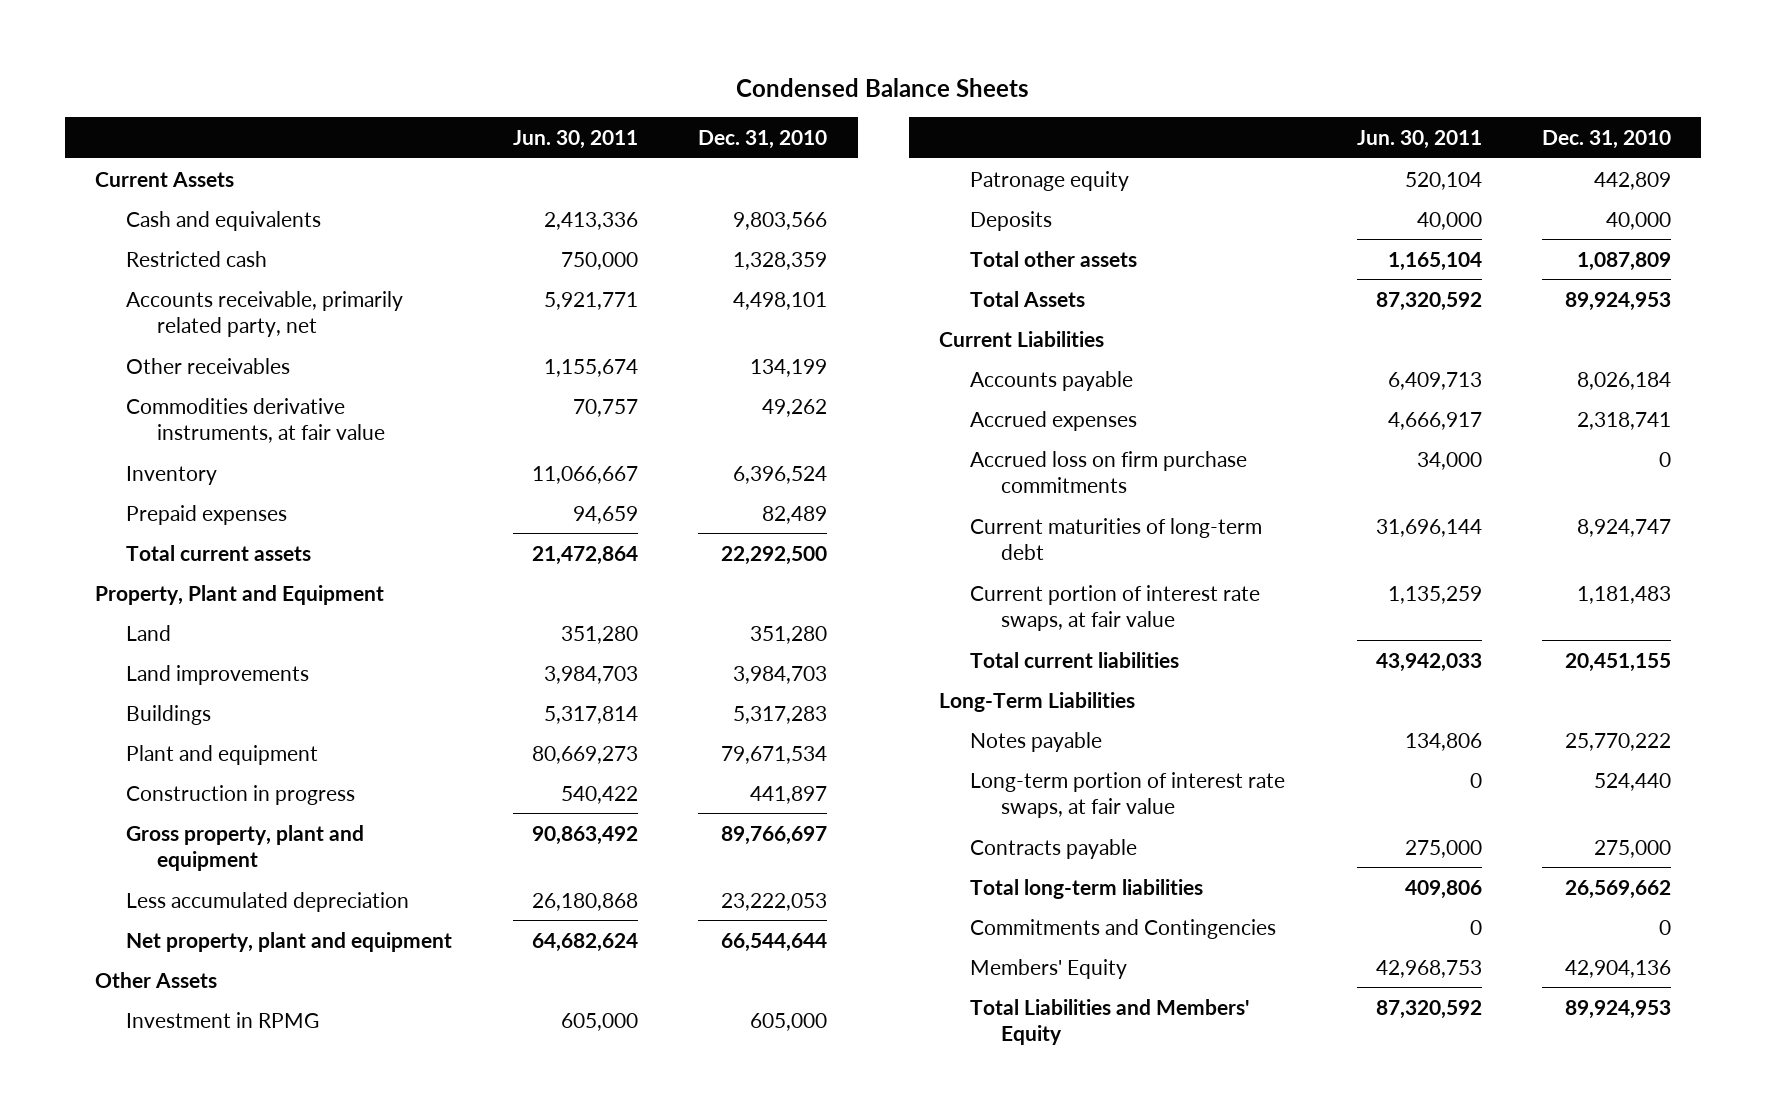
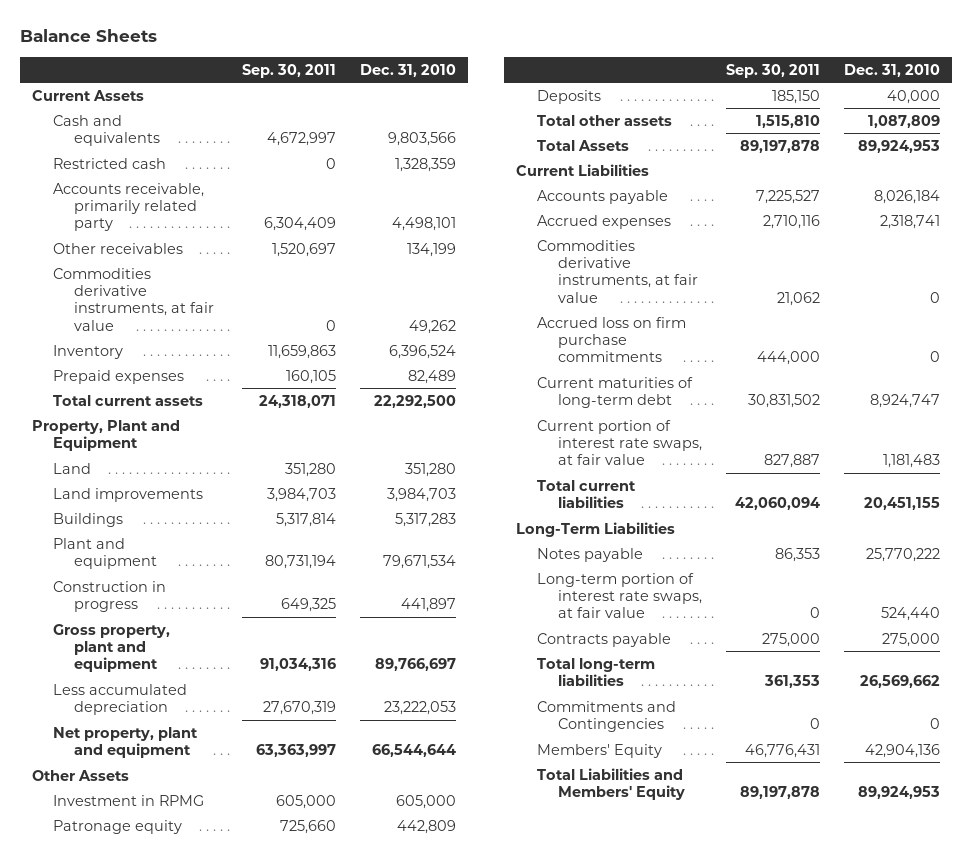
[736,77,1030,97] Condensed Balance Sheets -> [19,29,157,43] Balance Sheets
[512,130,638,150] Jun. 30, 2011 -> none
none -> [241,63,336,78] Sep. 30, 2011
[126,290,404,337] Accounts receivable, primarily related party, net -> [52,182,204,232] Accounts receivable, primarily related party
none -> [537,239,699,303] Commodities derivative instruments, at fair value

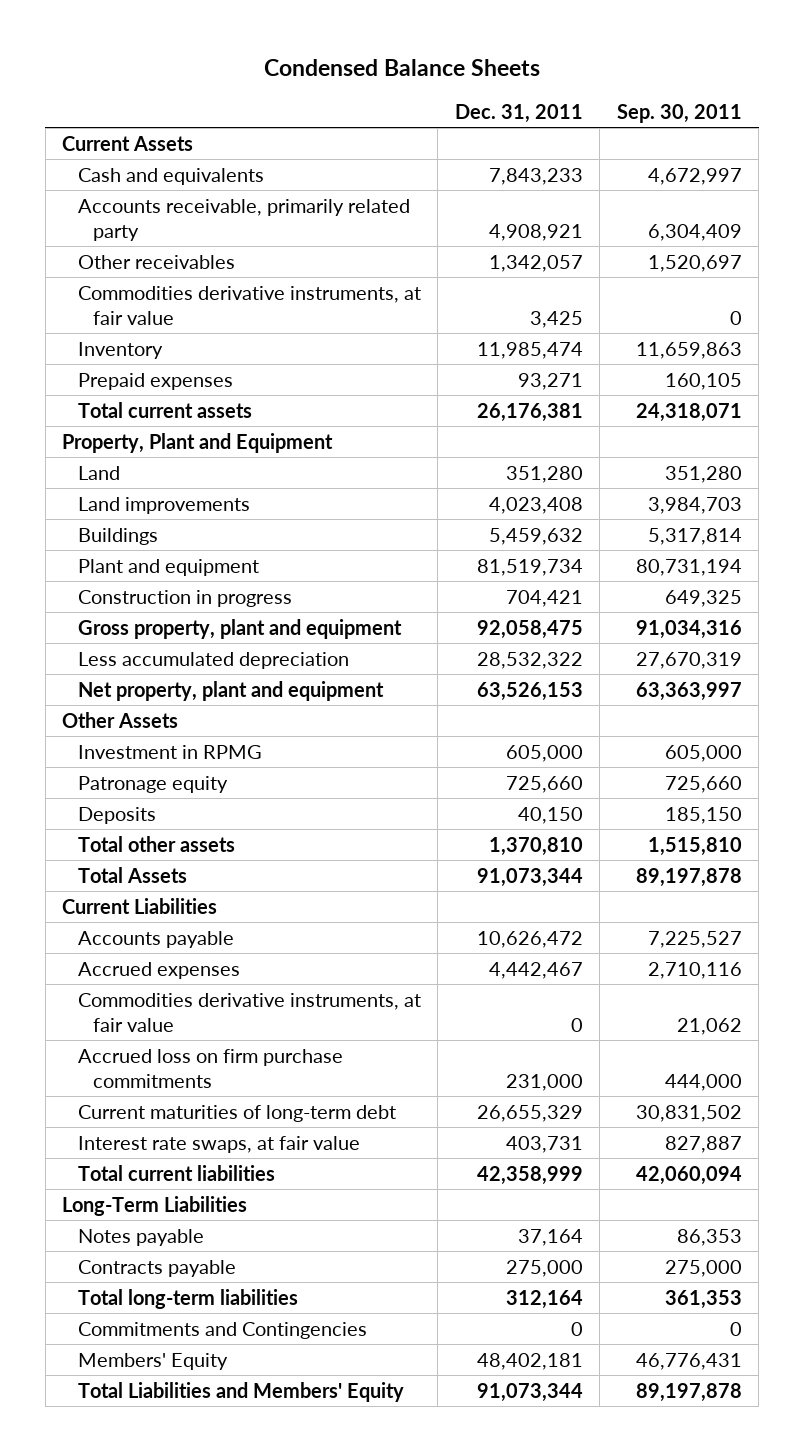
[19,29,157,43] Balance Sheets -> [264,59,541,77] Condensed Balance Sheets
[359,63,456,77] Dec. 31, 2010 -> none
none -> [454,103,583,123] Dec. 31, 2011
[52,157,166,169] Restricted cash -> none
[537,419,703,466] Current portion of interest rate swaps, at fair value -> [77,1135,360,1153] Interest rate swaps, at fair value
[537,572,703,619] Long-term portion of interest rate swaps, at fair value -> none

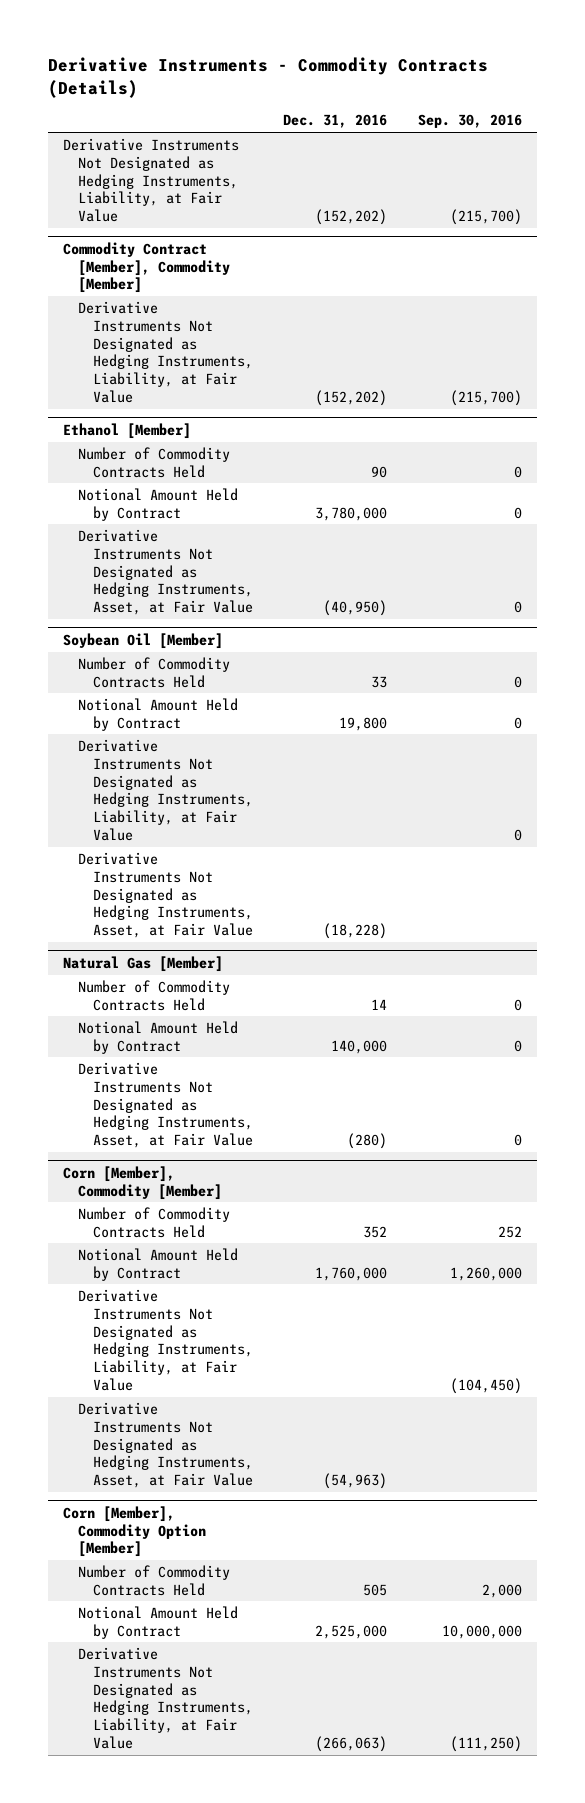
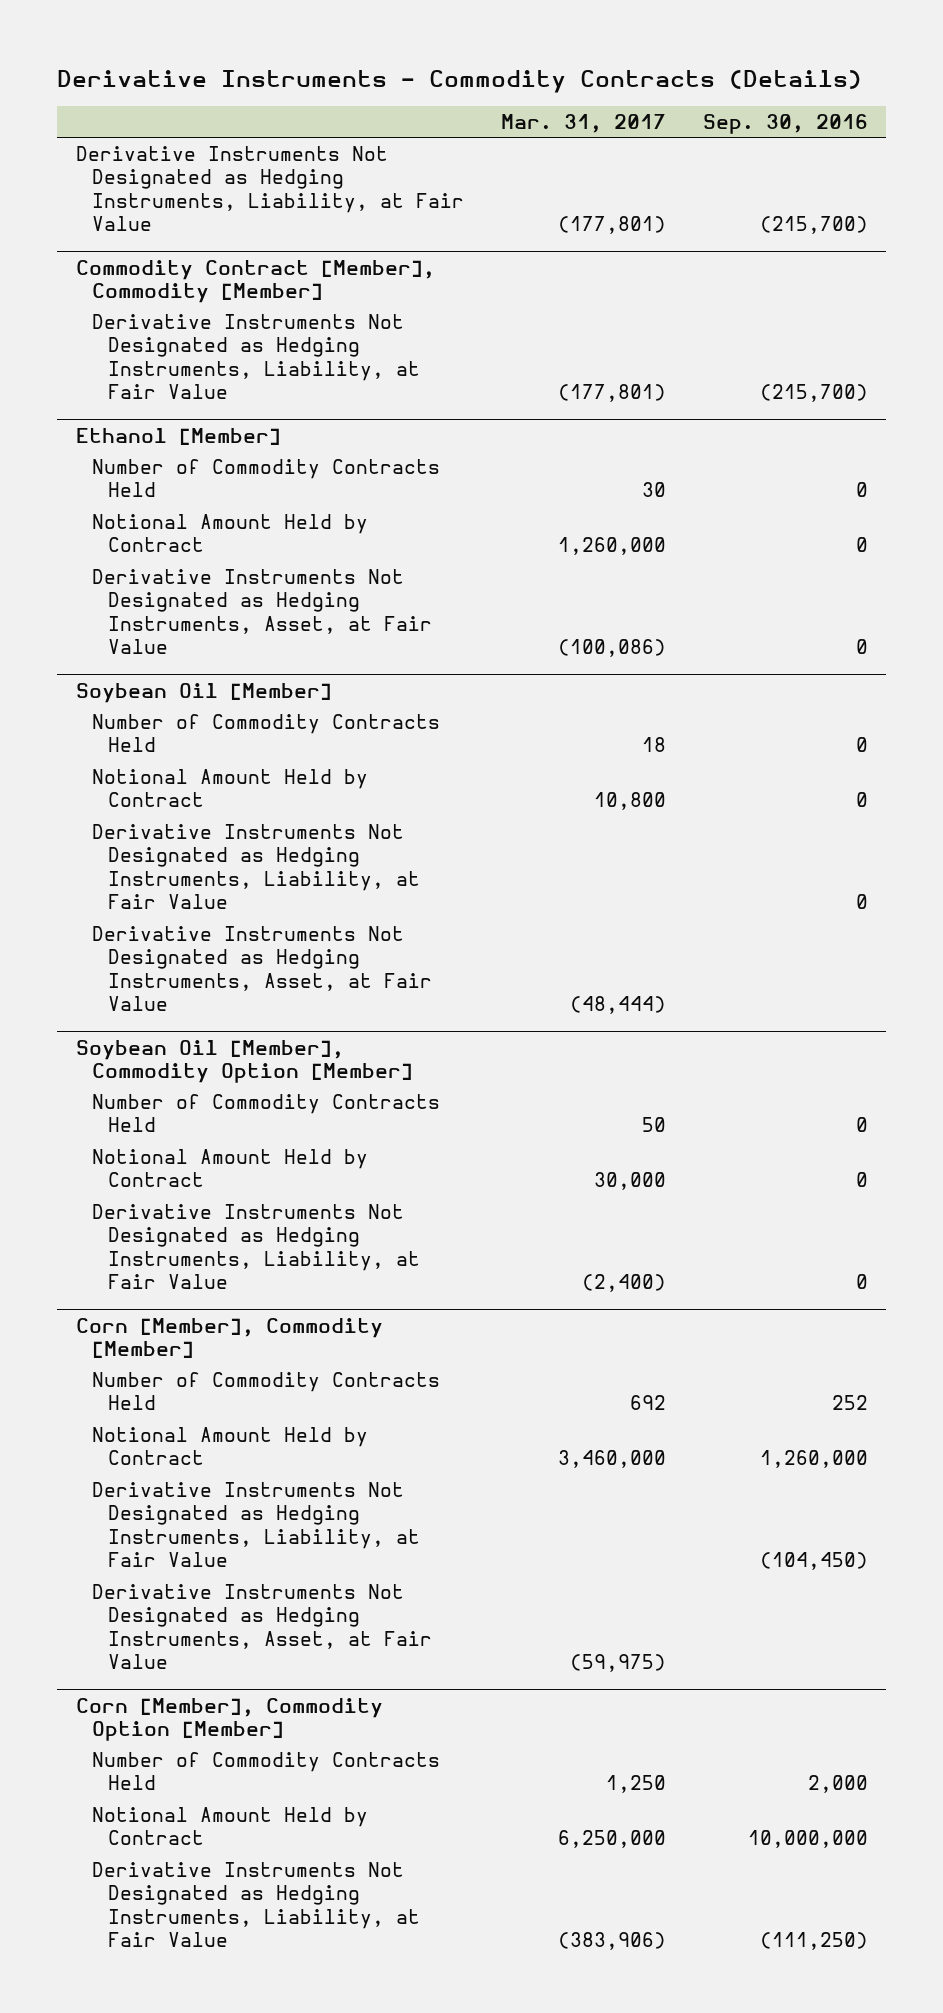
[283,114,388,129] Dec. 31, 2016 -> none
none -> [500,114,666,134] Mar. 31, 2017
[63,955,224,972] Natural Gas [Member] -> none
none -> [75,1039,413,1084] Soybean Oil [Member], Commodity Option [Member]
[78,1061,253,1149] Derivative Instruments Not Designated as Hedging Instruments, Asset, at Fair Value -> [91,1203,420,1290] Derivative Instruments Not Designated as Hedging Instruments, Liability, at Fair Value

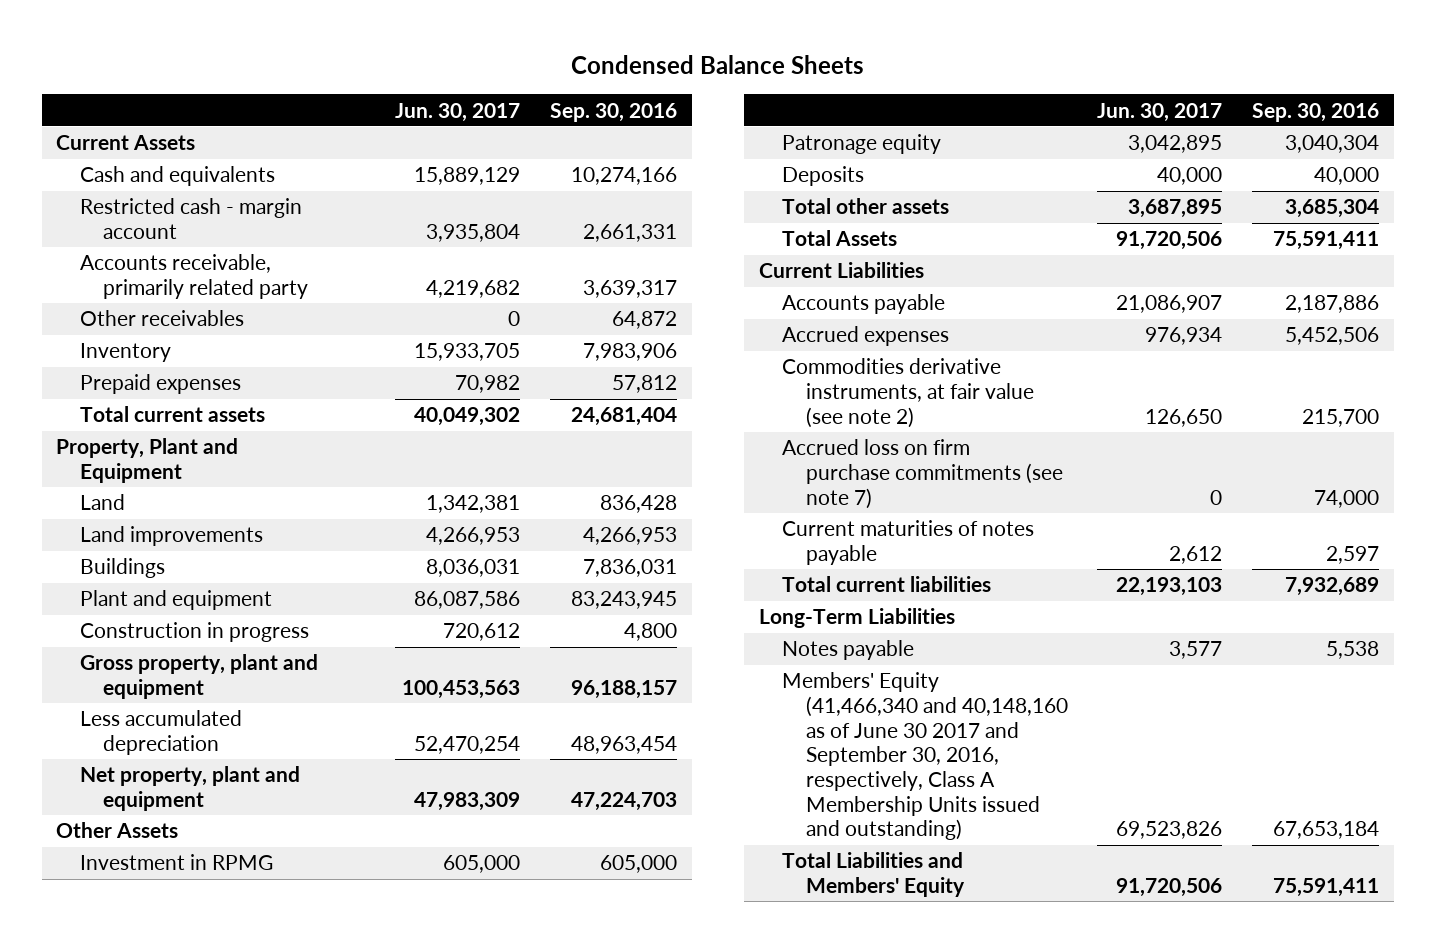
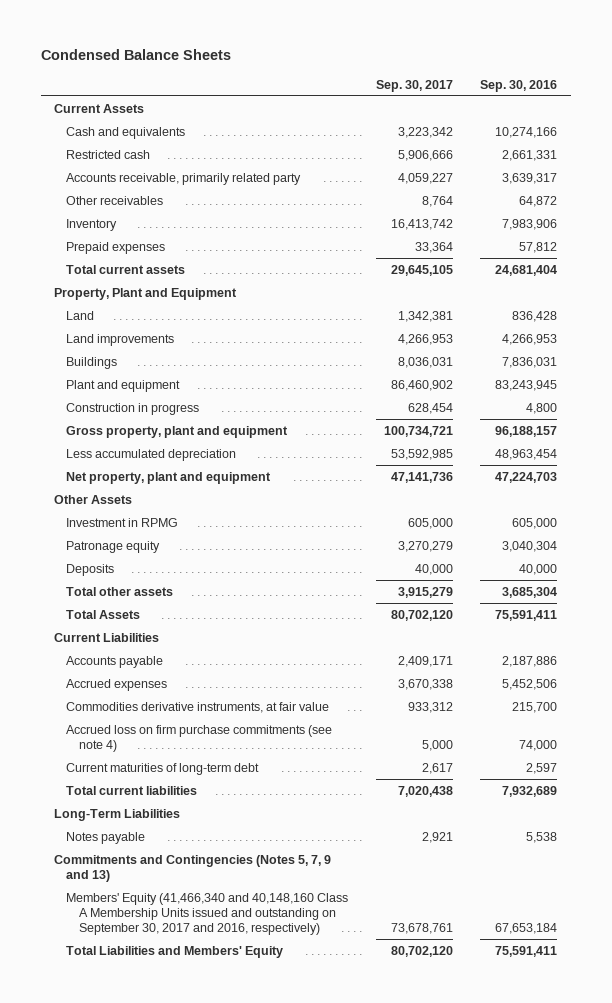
[395,102,521,122] Jun. 30, 2017 -> none
none -> [375,79,453,92] Sep. 30, 2017
[79,198,302,239] Restricted cash - margin account -> [66,149,151,159] Restricted cash
[782,358,1034,428] Commodities derivative instruments, at fair value (see note 2) -> [66,701,330,713] Commodities derivative instruments, at fair value
[782,439,1063,509] Accrued loss on firm purchase commitments (see note 7) -> [66,724,333,752] Accrued loss on firm purchase commitments (see note 4)
[782,520,1035,565] Current maturities of notes payable -> [66,762,260,775] Current maturities of long-term debt
none -> [54,854,332,882] Commitments and Contingencies (Notes 5, 7, 9 and 13)
[782,672,1068,841] Members' Equity (41,466,340 and 40,148,160 as of June 30 2017 and September 30, 2016, respectively, Class A Membership Units issued and outstanding) -> [66,892,349,935] Members' Equity (41,466,340 and 40,148,160 Class A Membership Units issued and outstanding on September 30, 2017 and 2016, respectively)

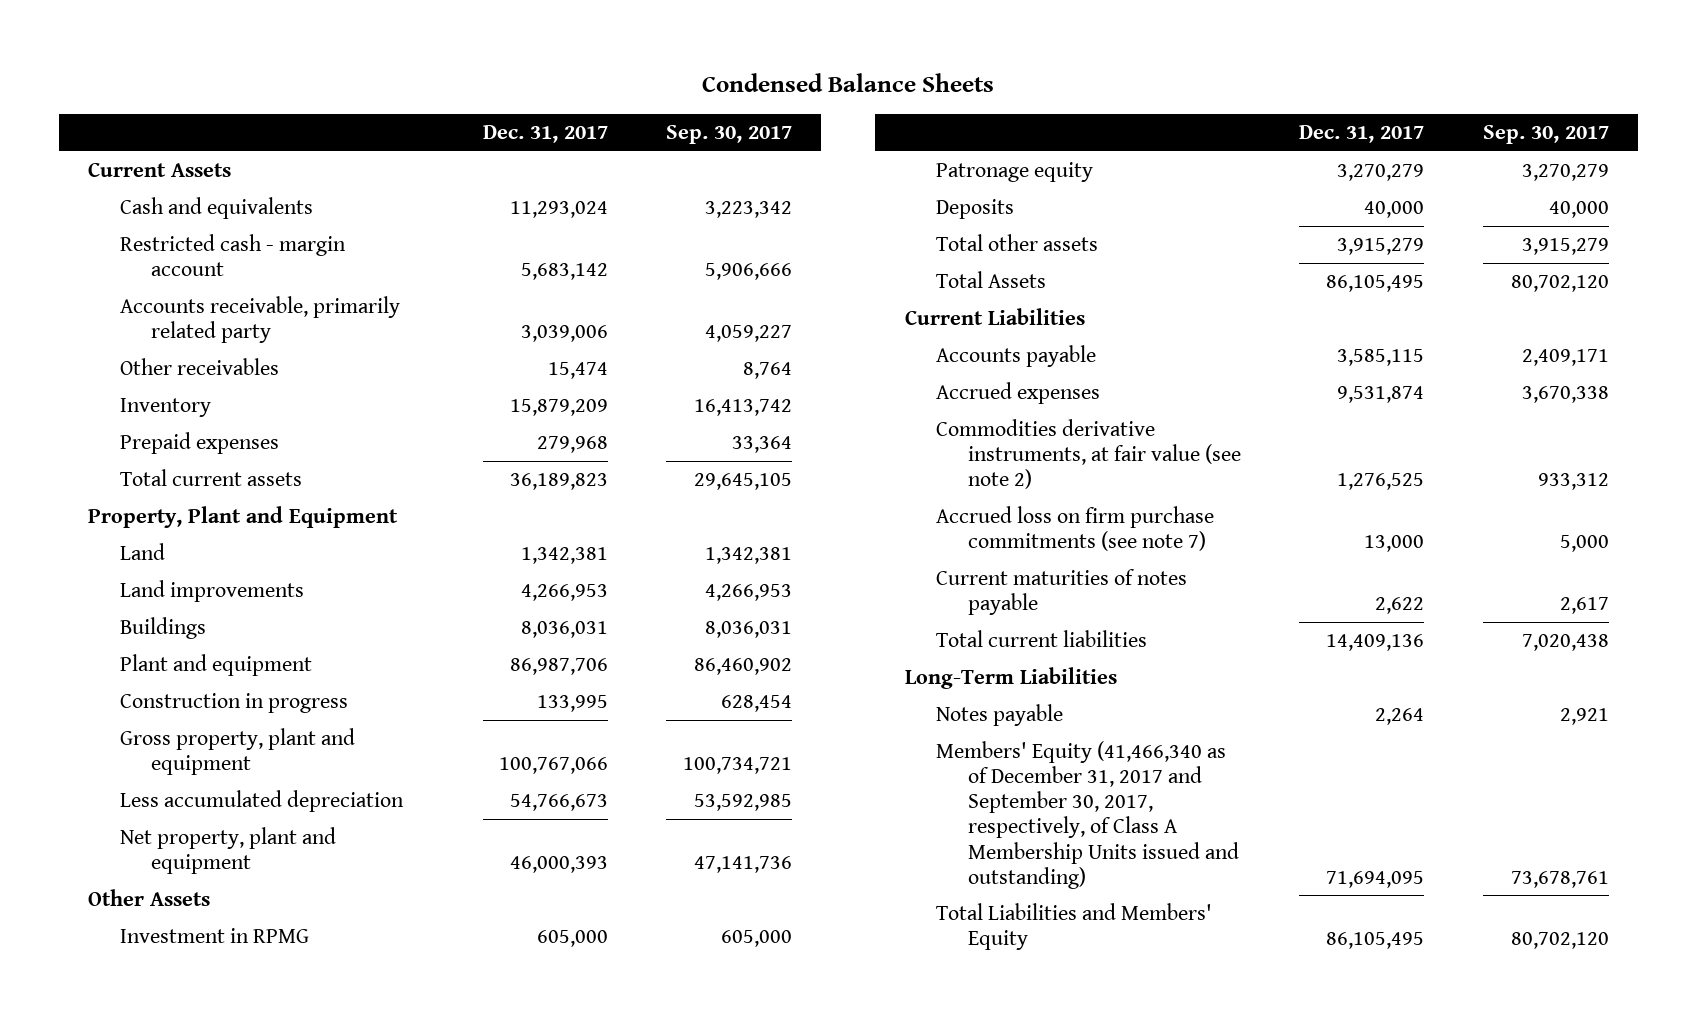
[480,79,558,92] Sep. 30, 2016 -> none
none -> [482,125,608,144] Dec. 31, 2017
[66,149,151,159] Restricted cash -> [119,234,346,277] Restricted cash - margin account
[66,701,330,713] Commodities derivative instruments, at fair value -> [936,419,1241,490] Commodities derivative instruments, at fair value (see note 2)
[66,724,333,752] Accrued loss on firm purchase commitments (see note 4) -> [936,506,1215,552] Accrued loss on firm purchase commitments (see note 7)
[66,762,260,775] Current maturities of long-term debt -> [936,569,1188,616] Current maturities of notes payable
[54,854,332,882] Commitments and Contingencies (Notes 5, 7, 9 and 13) -> none
[66,892,349,935] Members' Equity (41,466,340 and 40,148,160 Class A Membership Units issued and outstanding on September 30, 2017 and 2016, respectively) -> [936,741,1239,889] Members' Equity (41,466,340 as of December 31, 2017 and September 30, 2017, respectively, of Class A Membership Units issued and outstanding)

